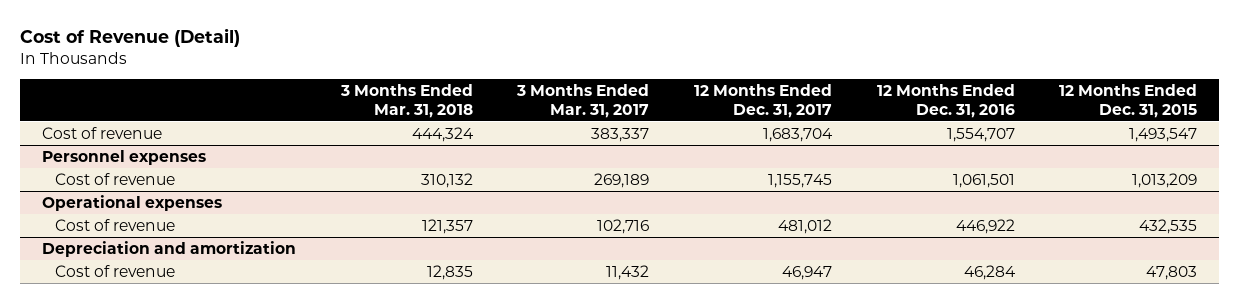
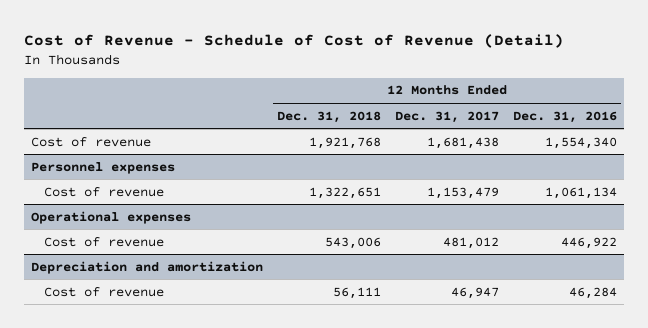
[19,28,240,48] Cost of Revenue (Detail) -> [23,34,564,49] Cost of Revenue - Schedule of Cost of Revenue (Detail)
[339,84,473,118] 3 Months Ended Mar. 31, 2018 -> none
[516,84,650,118] 3 Months Ended Mar. 31, 2017 -> none
[1059,84,1198,118] 12 Months Ended Dec. 31, 2015 -> none
none -> [276,110,381,123] Dec. 31, 2018
[762,127,833,142] 1,683,704 -> [427,136,500,149] 1,681,438
[946,127,1015,142] 1,554,707 -> [545,136,618,149] 1,554,340
[767,173,832,188] 1,155,745 -> [427,186,500,199] 1,153,479
[952,173,1015,188] 1,061,501 -> [545,186,618,199] 1,061,134

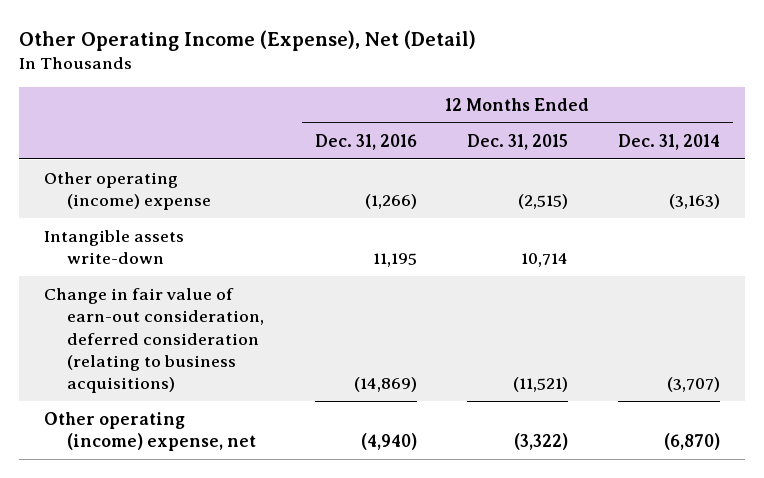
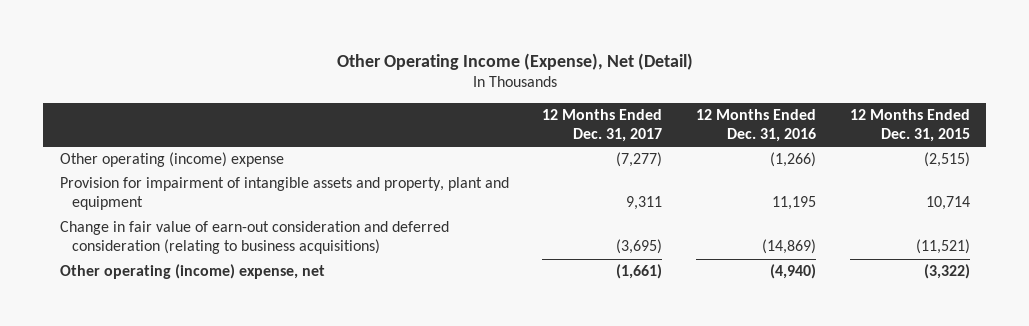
[618,133,721,150] Dec. 31, 2014 -> none
none -> [542,108,663,142] 12 Months Ended Dec. 31, 2017
[43,230,184,265] Intangible assets write-down -> [59,177,509,211] Provision for impairment of intangible assets and property, plant and equipment
[43,288,265,394] Change in fair value of earn-out consideration, deferred consideration (relating to business acquisitions) -> [59,221,449,255] Change in fair value of earn-out consideration and deferred consideration (relating to business acquisitions)

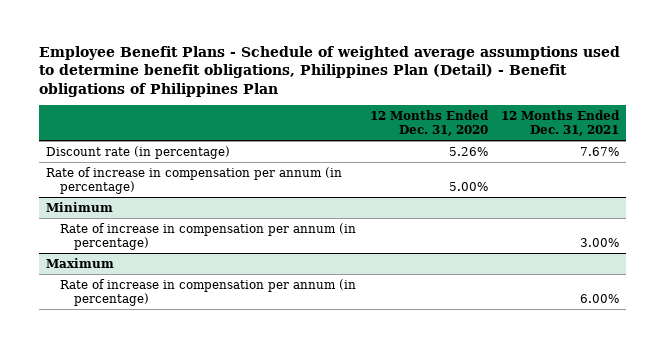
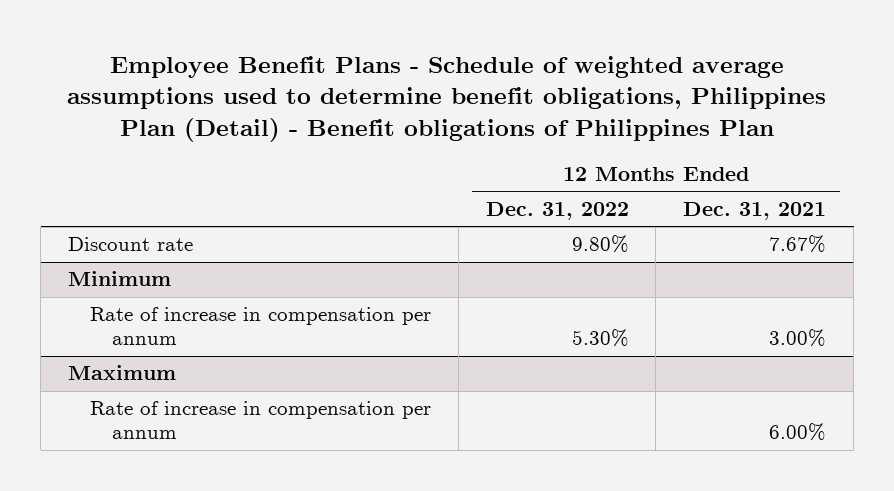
[369,110,489,136] 12 Months Ended Dec. 31, 2020 -> none
none -> [485,201,629,220] Dec. 31, 2022
[45,166,342,194] Rate of increase in compensation per annum (in percentage) -> none
[45,145,230,159] Discount rate (in percentage) -> [68,237,194,252] Discount rate
[59,222,356,250] Rate of increase in compensation per annum (in percentage) -> [90,307,432,346] Rate of increase in compensation per annum
[59,278,356,306] Rate of increase in compensation per annum (in percentage) -> [90,401,432,440] Rate of increase in compensation per annum

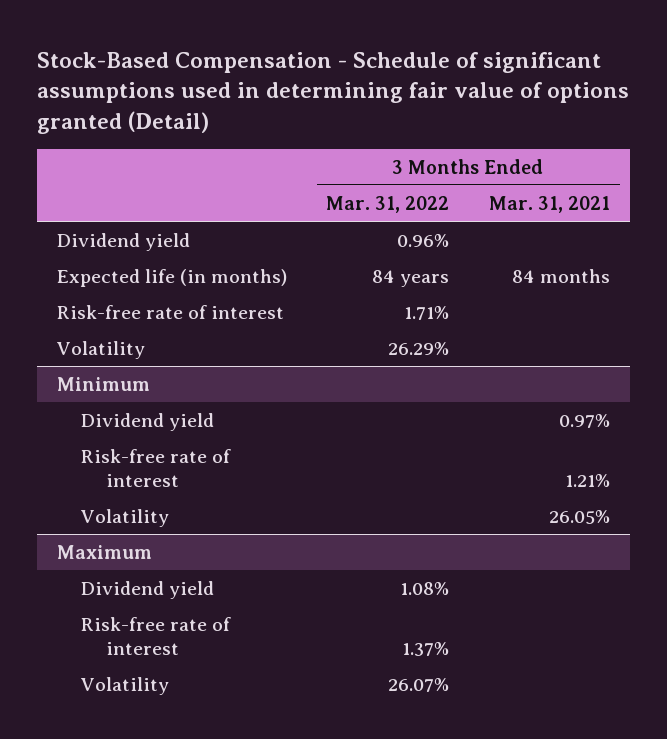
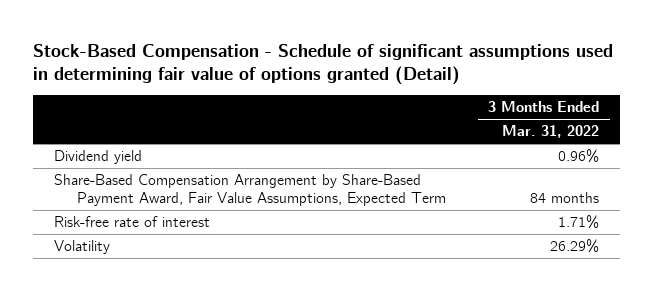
[489,195,611,213] Mar. 31, 2021 -> none
[56,268,287,287] Expected life (in months) -> none
none -> [54,174,446,207] Share-Based Compensation Arrangement by Share-Based Payment Award, Fair Value Assumptions, Expected Term
[56,376,150,391] Minimum -> none
[81,412,215,431] Dividend yield -> none
[81,448,232,487] Risk-free rate of interest -> none
[80,508,170,527] Volatility -> none
[56,544,152,559] Maximum -> none
[81,580,215,599] Dividend yield -> none
[81,616,232,655] Risk-free rate of interest -> none
[80,676,170,695] Volatility -> none

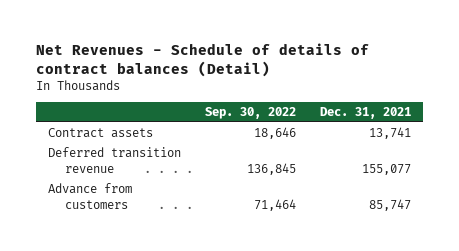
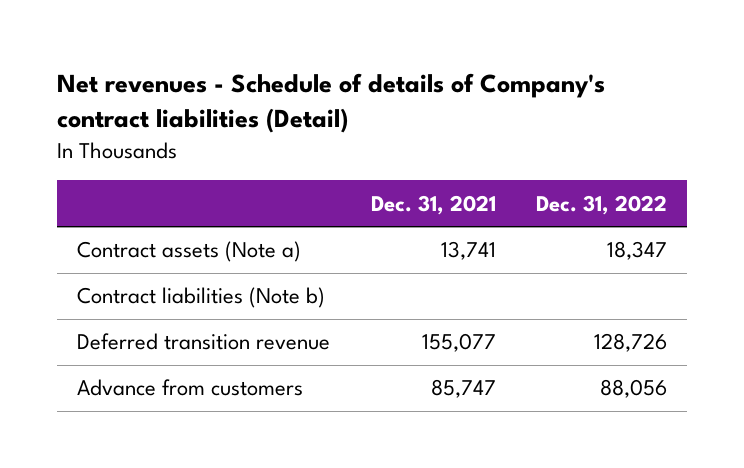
[36,42,370,77] Net Revenues - Schedule of details of contract balances (Detail) -> [56,73,605,134] Net revenues - Schedule of details of Company's contract liabilities (Detail)
[205,107,297,120] Sep. 30, 2022 -> none
none -> [536,194,668,215] Dec. 31, 2022
[48,128,154,139] Contract assets -> [77,241,302,263] Contract assets (Note a)
none -> [77,287,326,309] Contract liabilities (Note b)

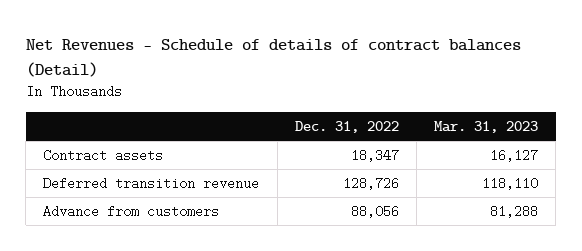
[56,73,605,134] Net revenues - Schedule of details of Company's contract liabilities (Detail) -> [25,39,521,78] Net Revenues - Schedule of details of contract balances (Detail)
[370,194,496,215] Dec. 31, 2021 -> none
none -> [434,120,539,133] Mar. 31, 2023
[77,287,326,309] Contract liabilities (Note b) -> none
[77,241,302,263] Contract assets (Note a) -> [43,148,164,162] Contract assets

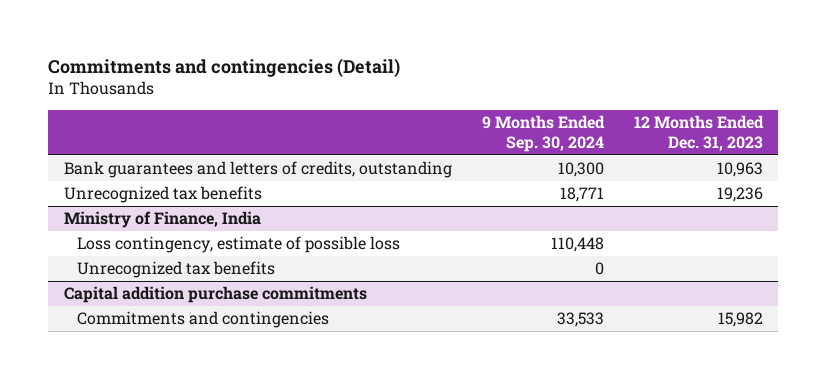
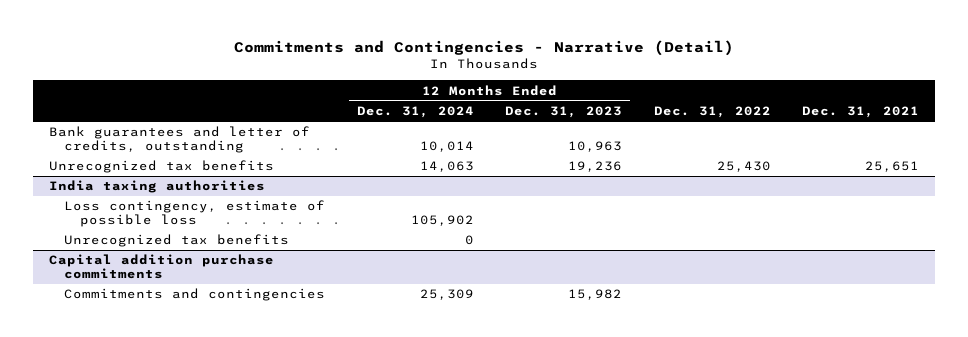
[48,57,401,77] Commitments and contingencies (Detail) -> [234,39,735,56] Commitments and Contingencies - Narrative (Detail)
[481,115,605,152] 9 Months Ended Sep. 30, 2024 -> none
none -> [356,106,474,119] Dec. 31, 2024
none -> [653,106,771,119] Dec. 31, 2022
none -> [802,106,920,119] Dec. 31, 2021
[63,161,452,179] Bank guarantees and letters of credits, outstanding -> [48,126,310,154] Bank guarantees and letter of credits, outstanding
[63,211,261,229] Ministry of Finance, India -> [48,180,265,194] India taxing authorities

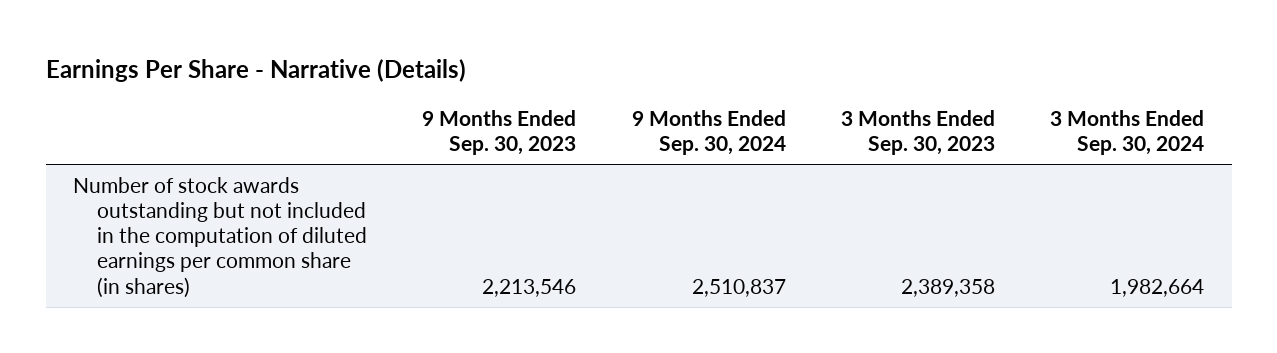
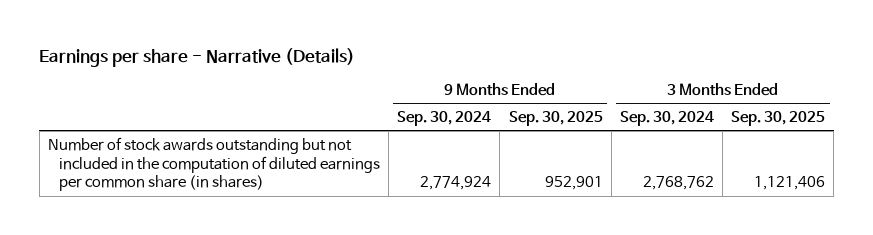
[45,58,466,82] Earnings Per Share - Narrative (Details) -> [39,47,356,67] Earnings per share - Narrative (Details)
[422,109,577,156] 9 Months Ended Sep. 30, 2023 -> none
[840,109,995,156] 3 Months Ended Sep. 30, 2023 -> none
none -> [508,111,603,127] Sep. 30, 2025
none -> [731,111,826,127] Sep. 30, 2025
[691,278,786,297] 2,510,837 -> [420,176,492,191] 2,774,924
[1109,278,1204,297] 1,982,664 -> [642,176,714,191] 2,768,762

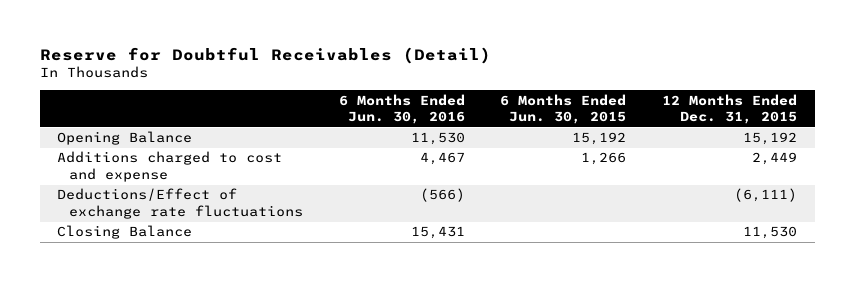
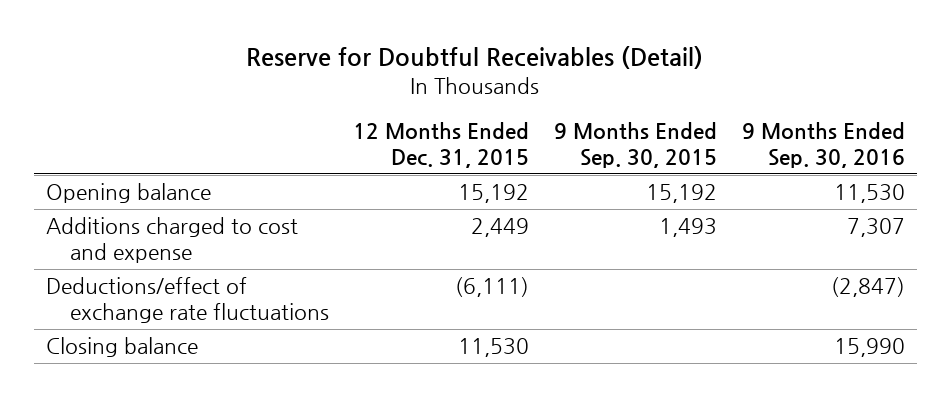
[338,93,465,125] 6 Months Ended Jun. 30, 2016 -> none
[500,93,627,125] 6 Months Ended Jun. 30, 2015 -> none
none -> [554,121,718,168] 9 Months Ended Sep. 30, 2015
none -> [741,121,905,168] 9 Months Ended Sep. 30, 2016
[57,131,193,146] Opening Balance -> [46,183,212,204] Opening balance
[57,188,304,220] Deductions/Effect of exchange rate fluctuations -> [46,277,329,324] Deductions/effect of exchange rate fluctuations
[57,225,193,240] Closing Balance -> [46,337,199,358] Closing balance

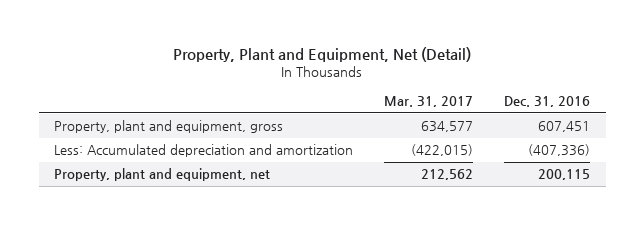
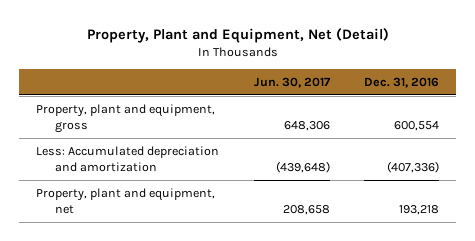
[384,96,474,108] Mar. 31, 2017 -> none
none -> [253,76,330,88] Jun. 30, 2017
[538,121,591,133] 607,451 -> [393,121,439,132] 600,554
[538,169,591,181] 200,115 -> [398,205,439,216] 193,218

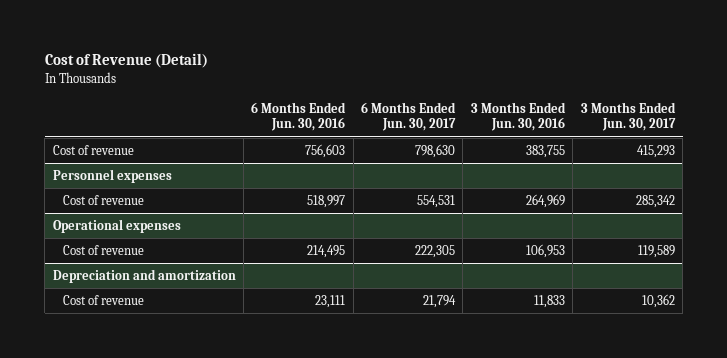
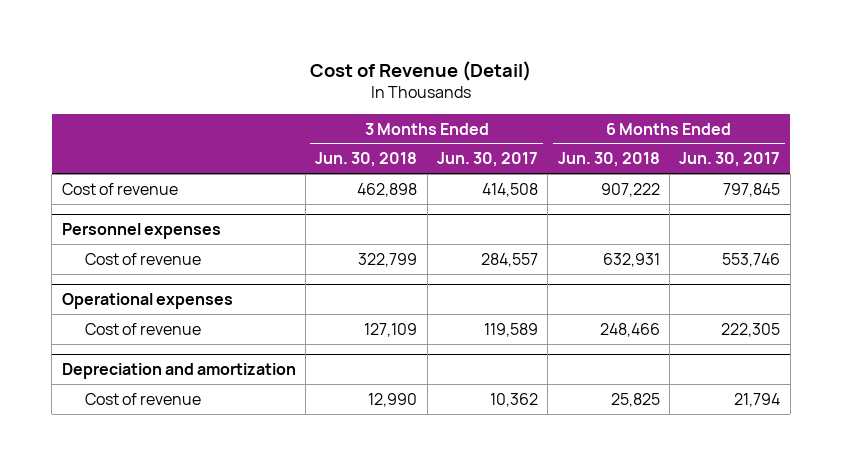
[251,101,347,132] 6 Months Ended Jun. 30, 2016 -> none
[470,101,566,132] 3 Months Ended Jun. 30, 2016 -> none
none -> [315,152,418,168] Jun. 30, 2018
none -> [557,152,660,168] Jun. 30, 2018
[415,144,456,159] 798,630 -> [723,182,781,197] 797,845
[636,145,675,159] 415,293 -> [481,182,538,197] 414,508
[417,195,456,209] 554,531 -> [722,252,781,267] 553,746
[635,195,675,209] 285,342 -> [480,252,538,267] 284,557

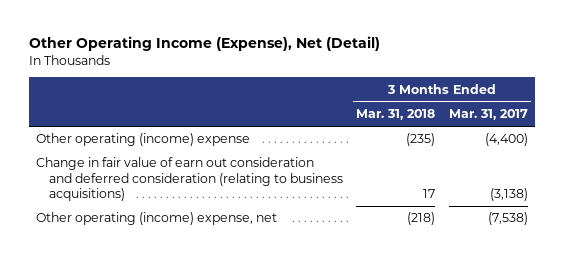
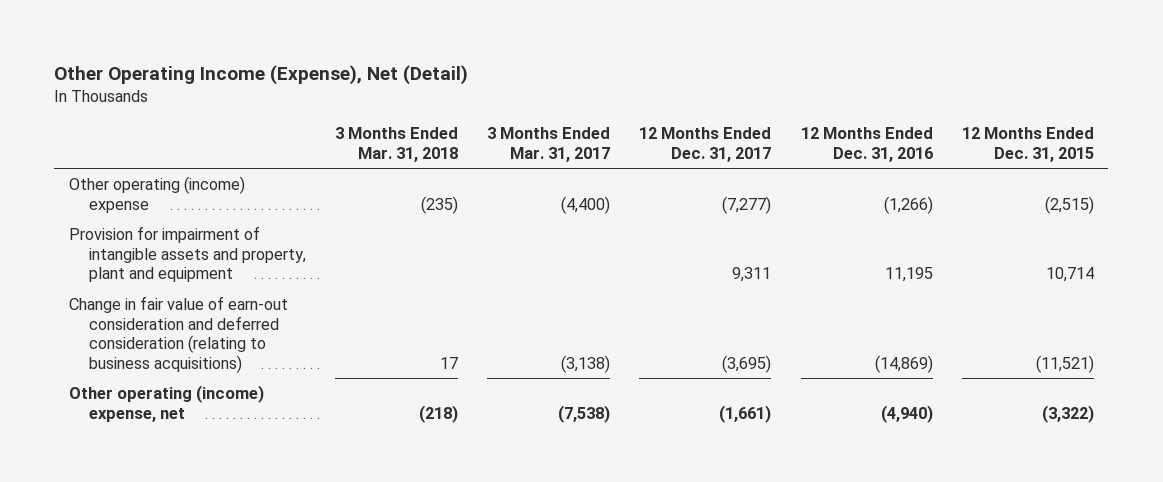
none -> [639,127,772,162] 12 Months Ended Dec. 31, 2017
none -> [800,127,933,162] 12 Months Ended Dec. 31, 2016
none -> [961,127,1094,162] 12 Months Ended Dec. 31, 2015
none -> [68,225,306,283] Provision for impairment of intangible assets and property, plant and equipment
[36,157,343,202] Change in fair value of earn out consideration and deferred consideration (relating to business acquisitions) -> [68,295,288,373] Change in fair value of earn-out consideration and deferred consideration (relating to business acquisitions)

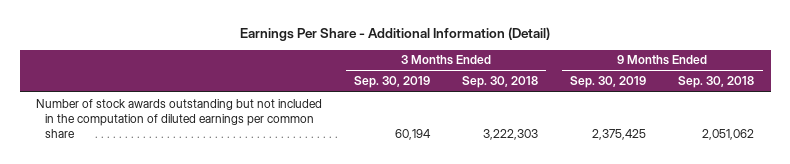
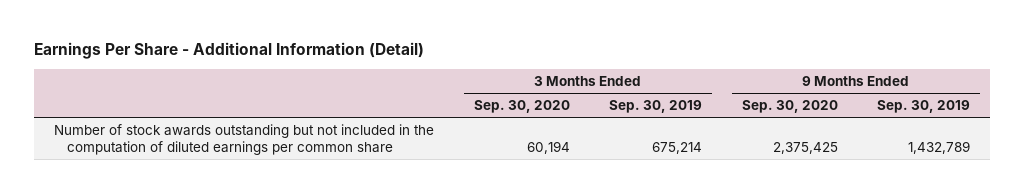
[462,76,539,89] Sep. 30, 2018 -> none
[678,76,755,89] Sep. 30, 2018 -> none
none -> [473,100,570,114] Sep. 30, 2020
none -> [741,100,838,114] Sep. 30, 2020
[394,128,431,140] 60,194 -> [652,142,703,155] 675,214
[592,128,647,140] 2,375,425 -> [908,141,971,155] 1,432,789

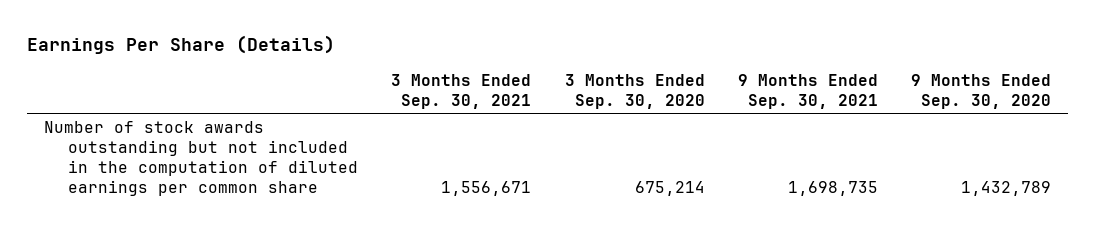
[34,42,425,60] Earnings Per Share - Additional Information (Detail) -> [27,35,336,55] Earnings Per Share (Details)
[609,100,703,114] Sep. 30, 2019 -> none
[877,100,971,114] Sep. 30, 2019 -> none
none -> [391,73,532,109] 3 Months Ended Sep. 30, 2021
none -> [737,73,878,109] 9 Months Ended Sep. 30, 2021
[526,141,570,155] 60,194 -> [634,181,705,197] 675,214
[772,142,838,155] 2,375,425 -> [961,181,1052,197] 1,432,789

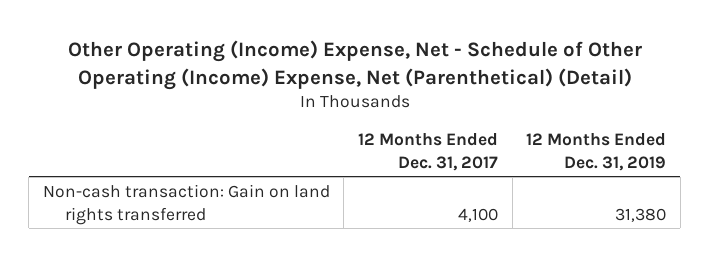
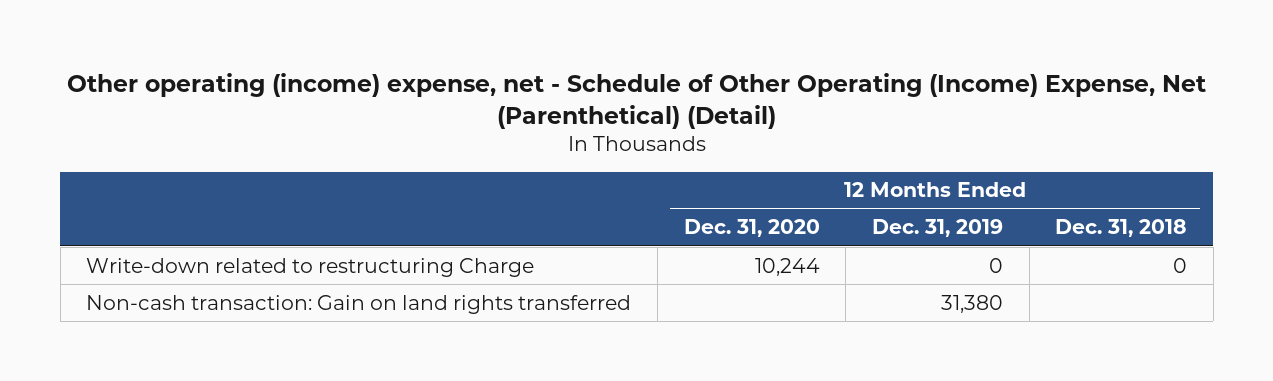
[67,40,642,90] Other Operating (Income) Expense, Net - Schedule of Other Operating (Income) Expense, Net (Parenthetical) (Detail) -> [66,72,1206,129] Other operating (income) expense, net - Schedule of Other Operating (Income) Expense, Net (Parenthetical) (Detail)
[358,132,499,171] 12 Months Ended Dec. 31, 2017 -> none
none -> [683,219,820,238] Dec. 31, 2020
none -> [1055,219,1188,238] Dec. 31, 2018
none -> [86,257,535,277] Write-down related to restructuring Charge

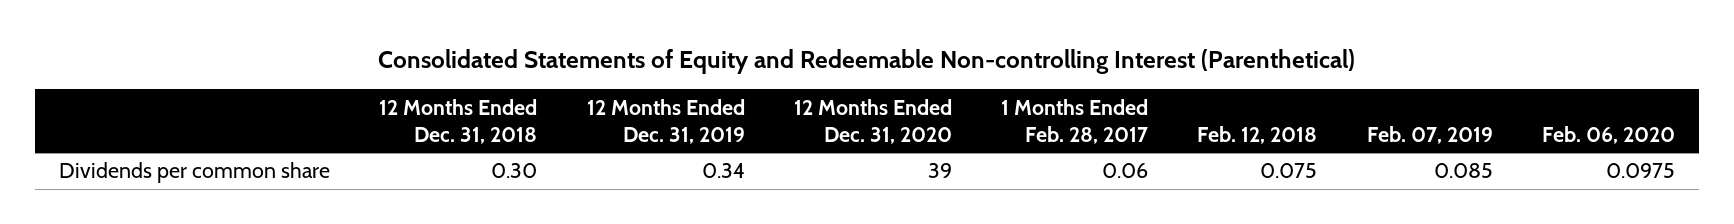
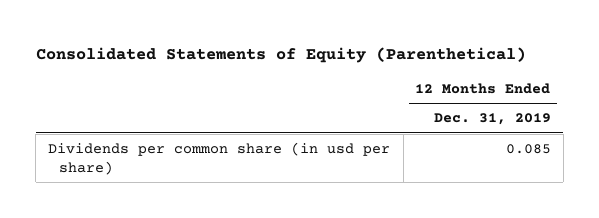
[377,48,1355,74] Consolidated Statements of Equity and Redeemable Non-controlling Interest (Parenthetical) -> [35,46,526,63] Consolidated Statements of Equity (Parenthetical)
[379,98,538,144] 12 Months Ended Dec. 31, 2018 -> none
[793,98,952,144] 12 Months Ended Dec. 31, 2020 -> none
[1001,98,1149,144] 1 Months Ended Feb. 28, 2017 -> none
[1197,125,1318,144] Feb. 12, 2018 -> none
[1366,125,1493,144] Feb. 07, 2019 -> none
[1541,125,1675,144] Feb. 06, 2020 -> none
[59,162,331,184] Dividends per common share -> [48,142,391,175] Dividends per common share (in usd per share)
[701,163,745,179] 0.34 -> [505,144,551,155] 0.085

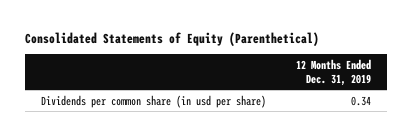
[505,144,551,155] 0.085 -> [351,95,372,106] 0.34

